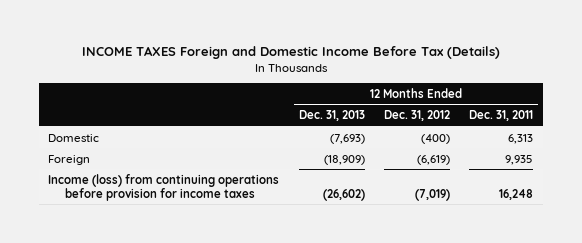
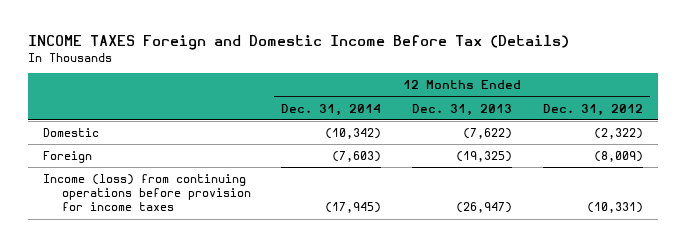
[469,110,534,122] Dec. 31, 2011 -> none
none -> [281,103,382,116] Dec. 31, 2014
[329,133,365,144] (7,693) -> [462,128,512,140] (7,622)
[421,133,451,144] (400) -> [593,128,643,140] (2,322)
[323,154,365,165] (18,909) -> [455,151,512,163] (19,325)
[417,154,451,165] (6,619) -> [593,151,643,163] (8,009)
[322,188,365,201] (26,602) -> [455,202,512,214] (26,947)
[415,188,451,201] (7,019) -> [586,202,643,214] (10,331)

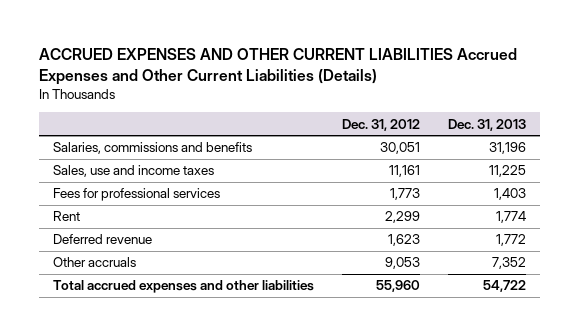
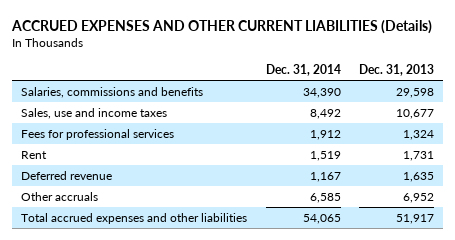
[39,47,518,85] ACCRUED EXPENSES AND OTHER CURRENT LIABILITIES Accrued Expenses and Other Current Liabilities (Details) -> [10,19,432,34] ACCRUED EXPENSES AND OTHER CURRENT LIABILITIES (Details)
[341,118,420,131] Dec. 31, 2012 -> none
none -> [265,63,341,76] Dec. 31, 2014
[488,142,526,155] 31,196 -> [396,87,435,98] 29,598
[488,165,526,178] 11,225 -> [396,108,435,119] 10,677
[493,188,526,201] 1,403 -> [403,129,435,140] 1,324
[495,211,526,224] 1,774 -> [403,150,435,161] 1,731
[495,234,526,247] 1,772 -> [403,171,435,182] 1,635
[491,257,526,270] 7,352 -> [403,192,435,203] 6,952
[482,280,526,293] 54,722 -> [396,213,435,224] 51,917

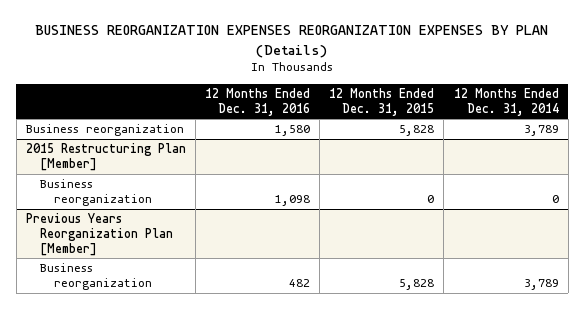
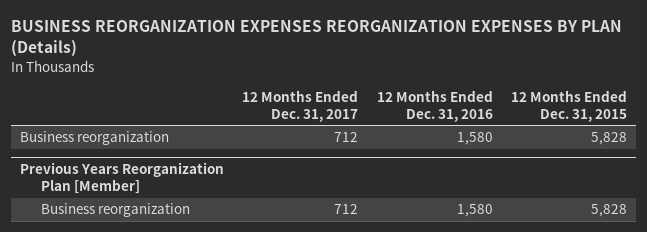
[453,87,559,116] 12 Months Ended Dec. 31, 2014 -> none
none -> [242,89,359,122] 12 Months Ended Dec. 31, 2017
[25,143,186,171] 2015 Restructuring Plan [Member] -> none
[40,179,153,206] Business reorganization -> none
[289,278,311,287] 482 -> [456,204,493,218] 1,580

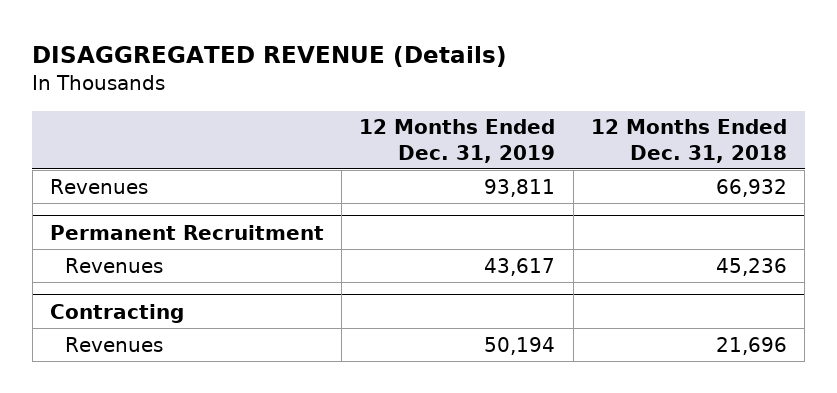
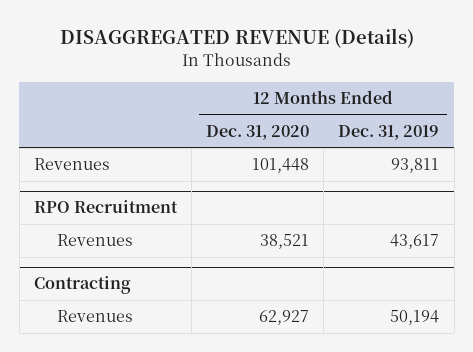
[590,119,787,163] 12 Months Ended Dec. 31, 2018 -> none
none -> [206,124,310,140] Dec. 31, 2020
[49,224,324,240] Permanent Recruitment -> [33,200,178,214] RPO Recruitment

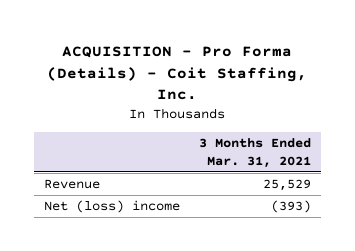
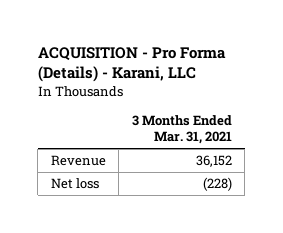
[47,46,308,101] ACQUISITION - Pro Forma (Details) - Coit Staffing, Inc. -> [37,47,226,83] ACQUISITION - Pro Forma (Details) - Karani, LLC
[263,179,312,192] 25,529 -> [195,155,232,168] 36,152
[43,200,180,214] Net (loss) income -> [50,178,99,190] Net loss
[271,200,312,214] (393) -> [202,177,232,192] (228)

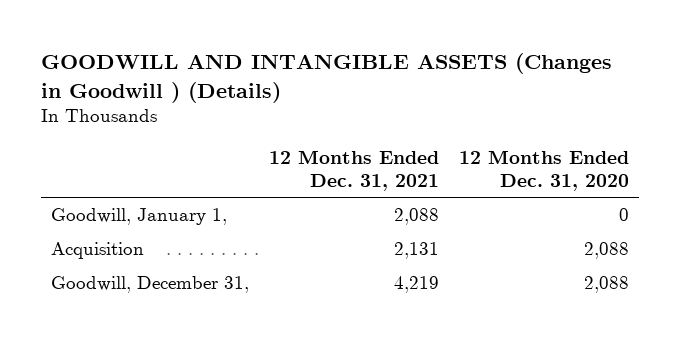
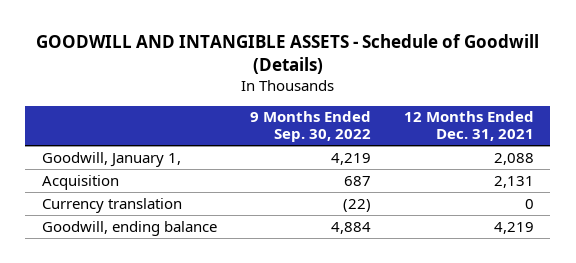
[40,53,612,103] GOODWILL AND INTANGIBLE ASSETS (Changes in Goodwill ) (Details) -> [35,34,539,75] GOODWILL AND INTANGIBLE ASSETS - Schedule of Goodwill (Details)
[459,149,630,191] 12 Months Ended Dec. 31, 2020 -> none
none -> [249,111,371,143] 9 Months Ended Sep. 30, 2022
none -> [41,197,182,213] Currency translation
[50,276,249,294] Goodwill, December 31, -> [41,220,217,236] Goodwill, ending balance

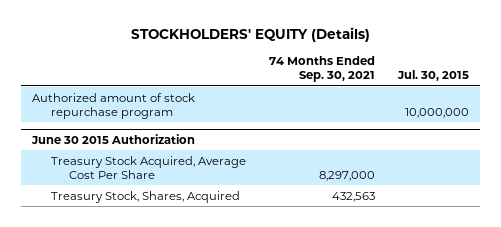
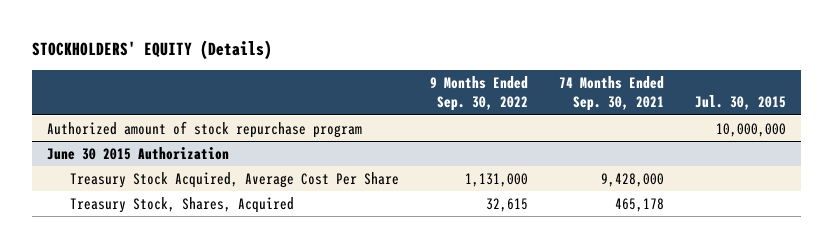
none -> [429,76,528,112] 9 Months Ended Sep. 30, 2022
[318,170,375,181] 8,297,000 -> [600,173,664,188] 9,428,000
[331,191,375,202] 432,563 -> [614,198,664,213] 465,178

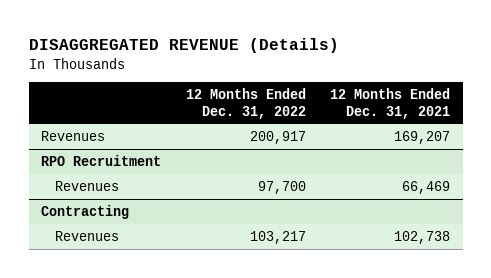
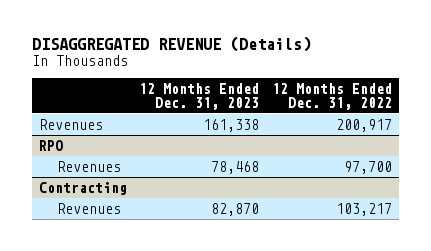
[330,88,451,119] 12 Months Ended Dec. 31, 2021 -> none
none -> [139,82,260,110] 12 Months Ended Dec. 31, 2023
[41,154,162,166] RPO Recruitment -> [38,139,63,151] RPO

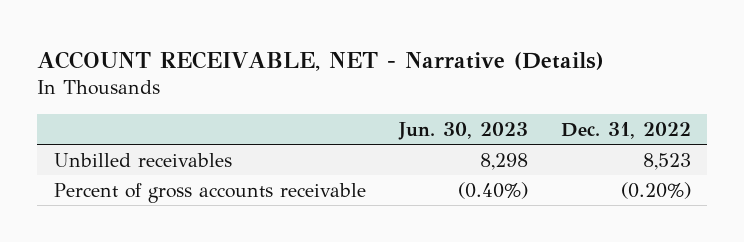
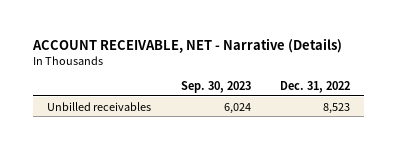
[397,121,528,140] Jun. 30, 2023 -> none
none -> [180,81,251,94] Sep. 30, 2023
[53,182,366,203] Percent of gross accounts receivable -> none

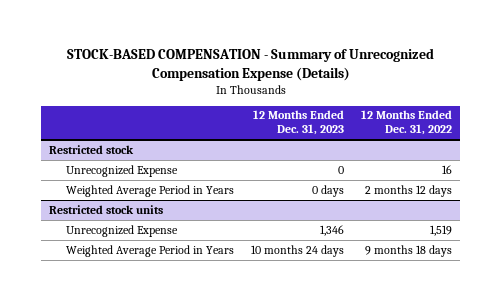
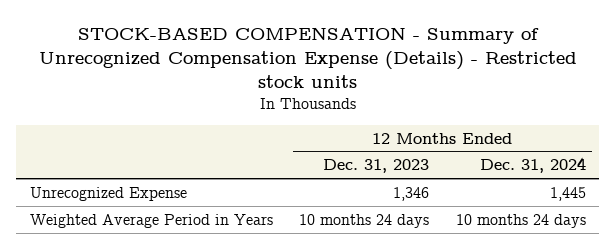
[66,48,434,81] STOCK-BASED COMPENSATION - Summary of Unrecognized Compensation Expense (Details) -> [38,27,577,89] STOCK-BASED COMPENSATION - Summary of Unrecognized Compensation Expense (Details) - Restricted stock units
[360,110,452,136] 12 Months Ended Dec. 31, 2022 -> none
none -> [479,157,586,174] Dec. 31, 2024
[49,144,135,154] Restricted stock -> none
[65,164,178,177] Unrecognized Expense -> none
[65,184,234,197] Weighted Average Period in Years -> none
[49,204,164,214] Restricted stock units -> none

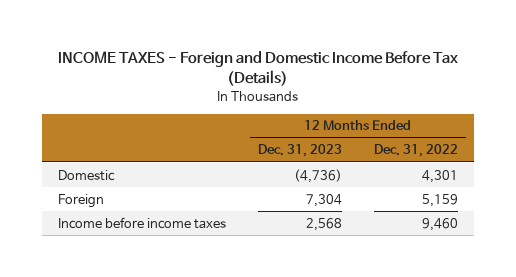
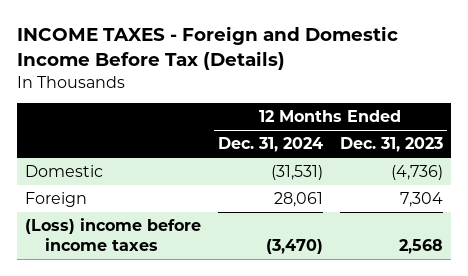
[373,144,458,158] Dec. 31, 2022 -> none
none -> [217,137,323,153] Dec. 31, 2024
[58,216,227,229] Income before income taxes -> [25,217,202,251] (Loss) income before income taxes

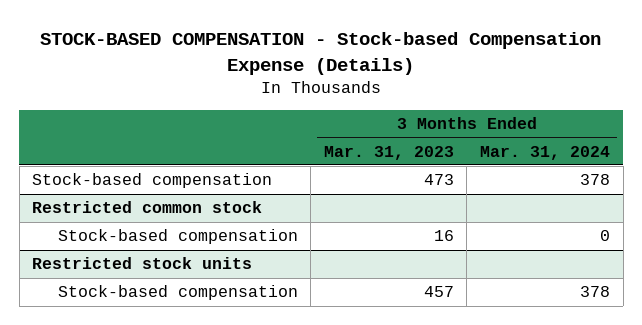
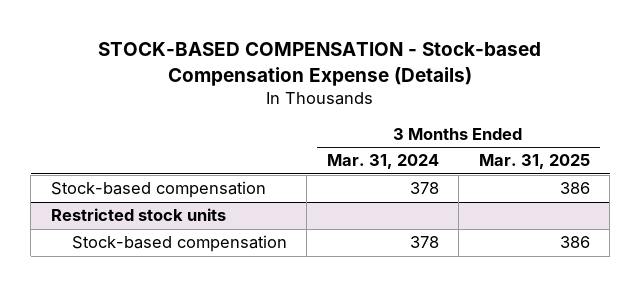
[323,145,454,160] Mar. 31, 2023 -> none
none -> [478,154,590,170] Mar. 31, 2025
[32,201,263,214] Restricted common stock -> none
[57,229,298,245] Stock-based compensation -> none

